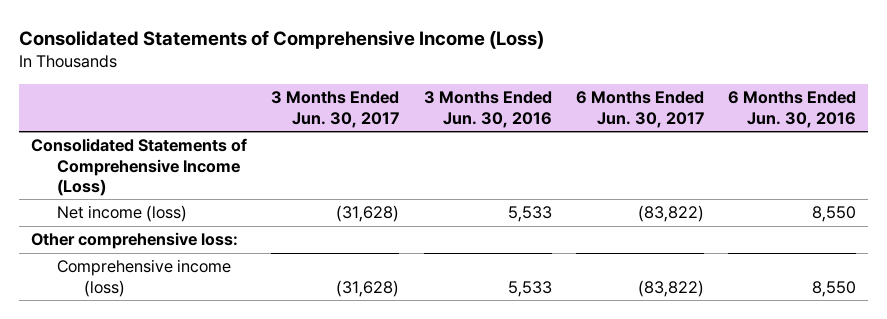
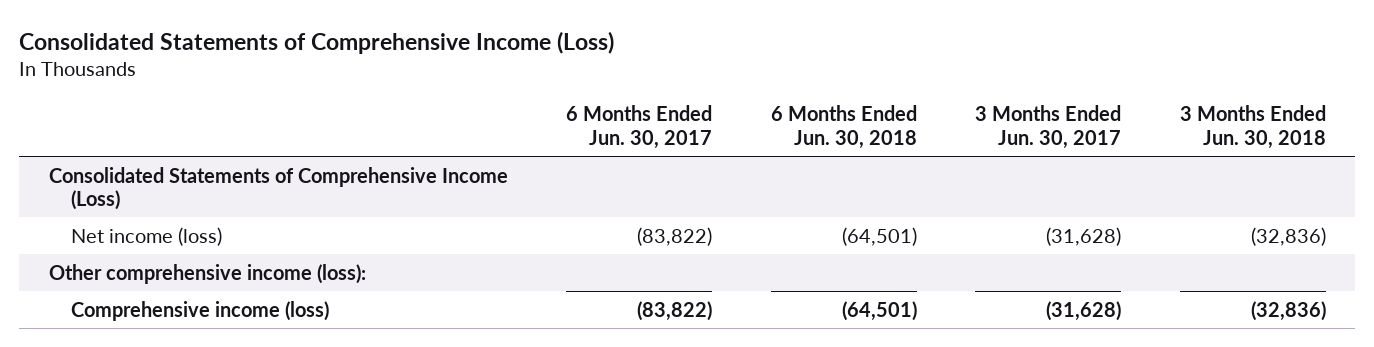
[423,91,552,128] 3 Months Ended Jun. 30, 2016 -> none
[728,91,857,128] 6 Months Ended Jun. 30, 2016 -> none
none -> [770,105,917,149] 6 Months Ended Jun. 30, 2018
none -> [1179,105,1326,149] 3 Months Ended Jun. 30, 2018
[31,232,239,250] Other comprehensive loss: -> [48,263,366,284] Other comprehensive income (loss):

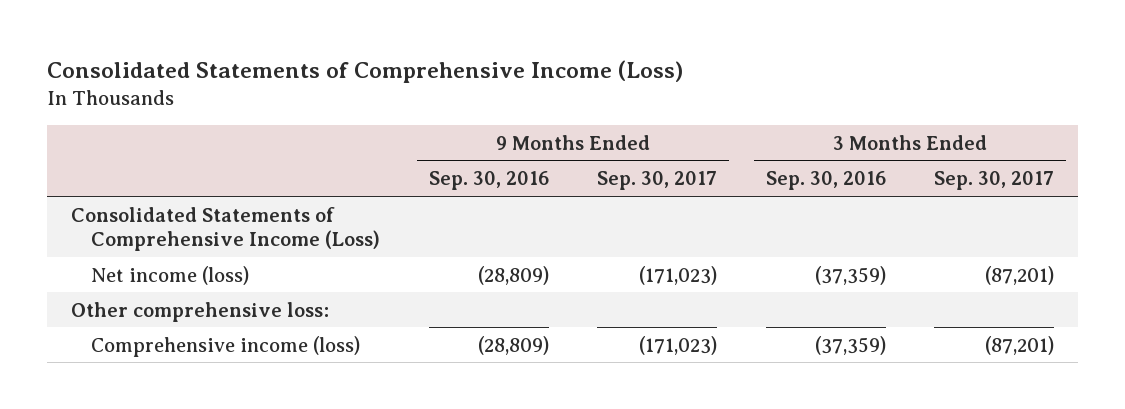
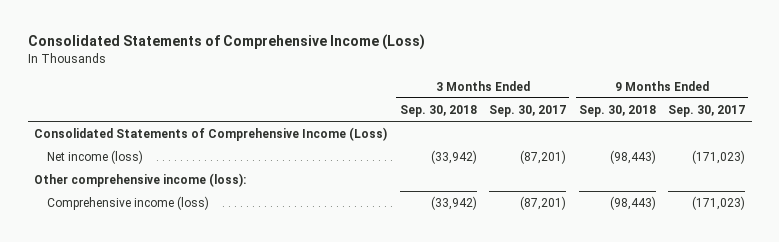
[428,171,549,191] Sep. 30, 2016 -> none
[765,171,886,191] Sep. 30, 2016 -> none
none -> [399,104,477,117] Sep. 30, 2018
none -> [578,104,656,117] Sep. 30, 2018
[70,301,329,322] Other comprehensive loss: -> [33,172,246,187] Other comprehensive income (loss):

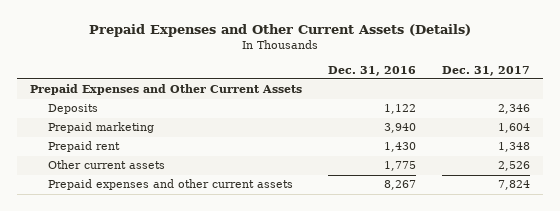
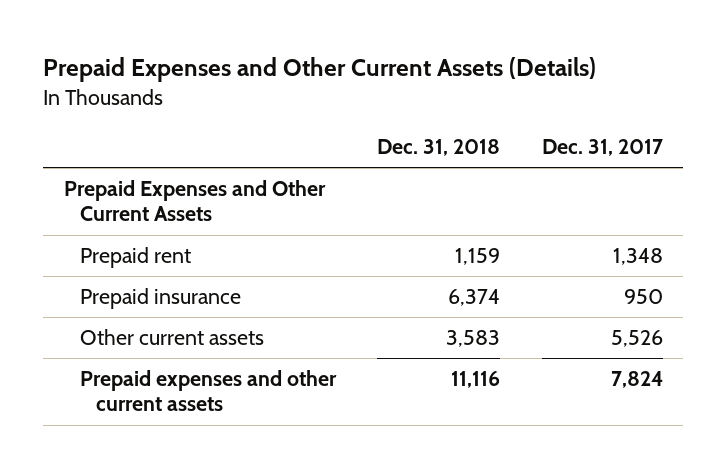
[328,65,417,76] Dec. 31, 2016 -> none
none -> [377,139,501,157] Dec. 31, 2018
[47,104,98,115] Deposits -> none
[47,122,154,134] Prepaid marketing -> none
none -> [80,288,242,310] Prepaid insurance
[498,161,531,172] 2,526 -> [610,330,663,348] 5,526

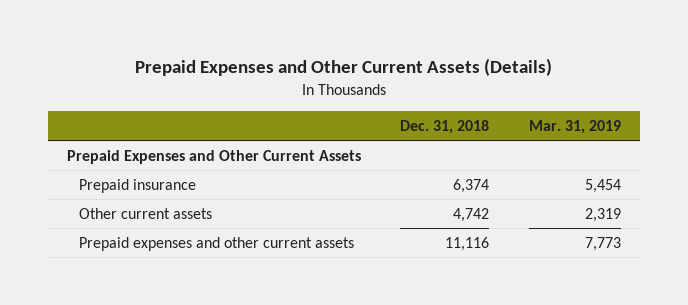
[541,139,663,157] Dec. 31, 2017 -> none
none -> [528,119,621,134] Mar. 31, 2019
[80,247,192,269] Prepaid rent -> none
[446,330,501,348] 3,583 -> [453,207,490,222] 4,742

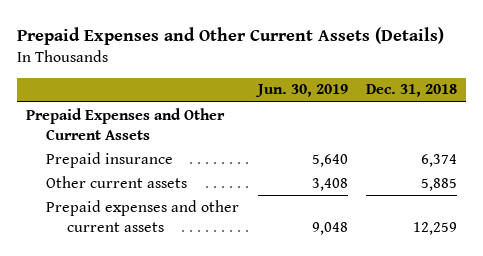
[528,119,621,134] Mar. 31, 2019 -> none
none -> [254,84,348,98] Jun. 30, 2019
[453,207,490,222] 4,742 -> [421,177,458,191] 5,885
[445,236,490,251] 11,116 -> [413,221,458,235] 12,259

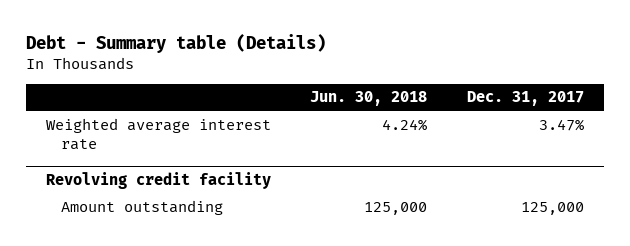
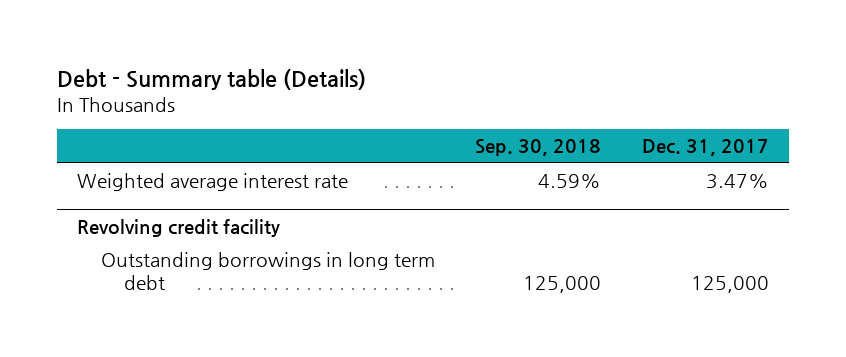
[310,91,428,107] Jun. 30, 2018 -> none
none -> [475,139,602,157] Sep. 30, 2018
[60,199,223,215] Amount outstanding -> [100,252,435,291] Outstanding borrowings in long term debt

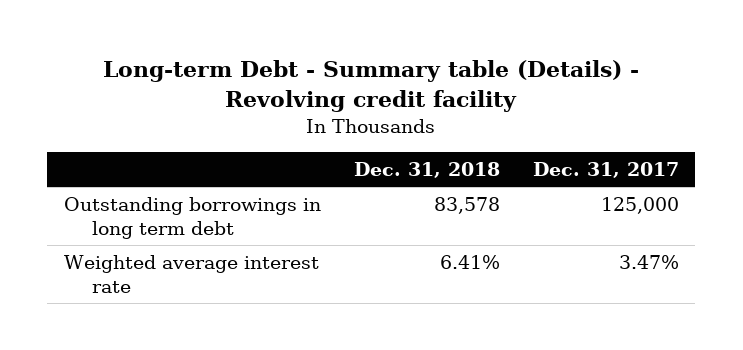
[56,68,366,90] Debt - Summary table (Details) -> [103,60,640,112] Long-term Debt - Summary table (Details) - Revolving credit facility
[475,139,602,157] Sep. 30, 2018 -> none
none -> [353,161,500,178] Dec. 31, 2018
[77,218,281,237] Revolving credit facility -> none
[77,173,349,192] Weighted average interest rate -> [63,255,319,293] Weighted average interest rate

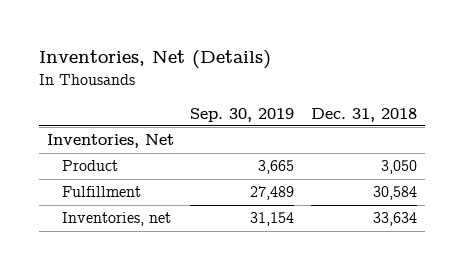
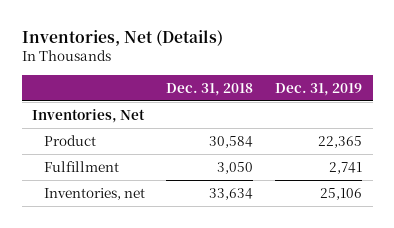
[190,107,295,122] Sep. 30, 2019 -> none
none -> [274,82,362,96] Dec. 31, 2019
[380,160,417,175] 3,050 -> [209,135,254,148] 30,584
[372,186,417,201] 30,584 -> [217,161,254,174] 3,050

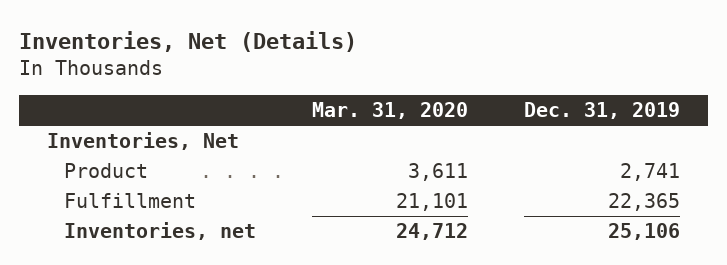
[166,82,254,96] Dec. 31, 2018 -> none
none -> [312,102,469,120] Mar. 31, 2020
[317,135,362,148] 22,365 -> [619,163,680,182] 2,741
[328,161,362,174] 2,741 -> [607,193,680,212] 22,365

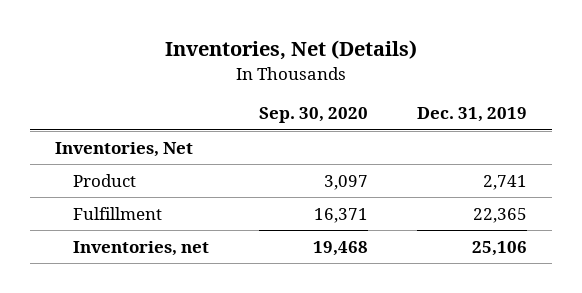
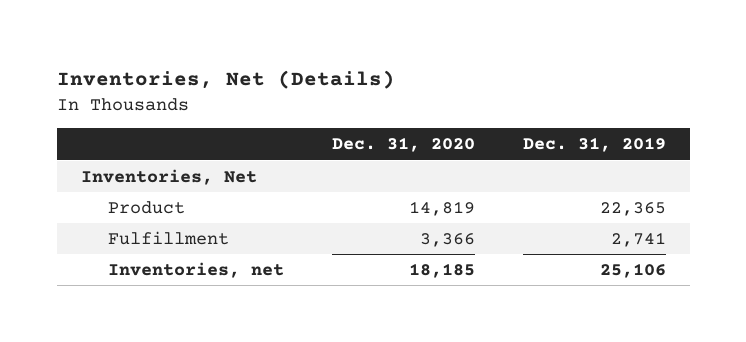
[258,107,368,124] Sep. 30, 2020 -> none
none -> [331,137,475,153] Dec. 31, 2020
[483,174,528,190] 2,741 -> [599,201,666,216] 22,365
[473,207,528,223] 22,365 -> [610,231,666,247] 2,741

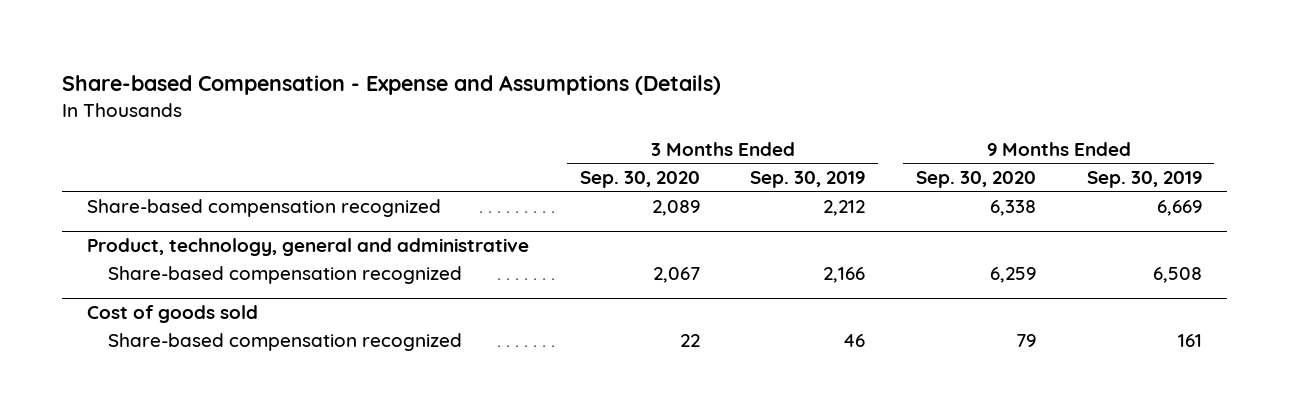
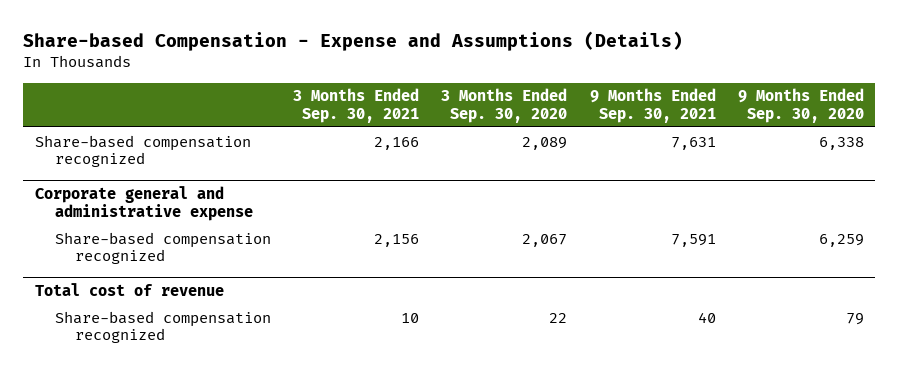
[750,170,866,188] Sep. 30, 2019 -> none
[1086,170,1202,188] Sep. 30, 2019 -> none
none -> [293,88,420,123] 3 Months Ended Sep. 30, 2021
none -> [589,88,716,123] 9 Months Ended Sep. 30, 2021
[87,237,530,256] Product, technology, general and administrative -> [34,186,253,222] Corporate general and administrative expense
[87,304,259,323] Cost of goods sold -> [34,283,224,297] Total cost of revenue

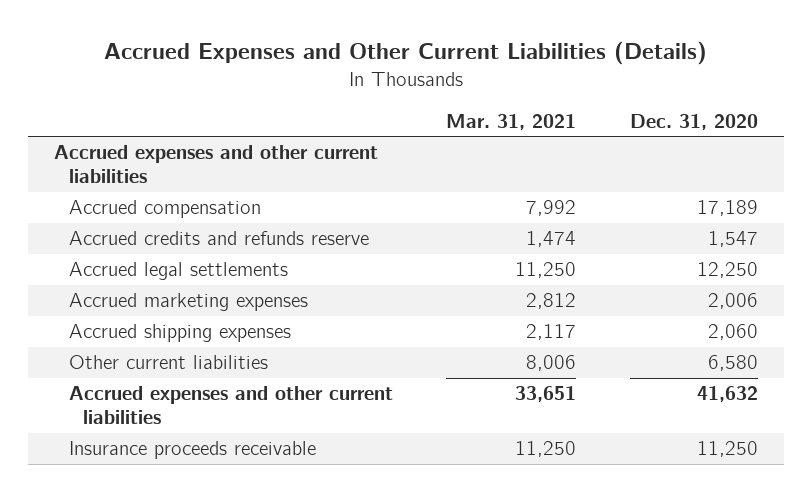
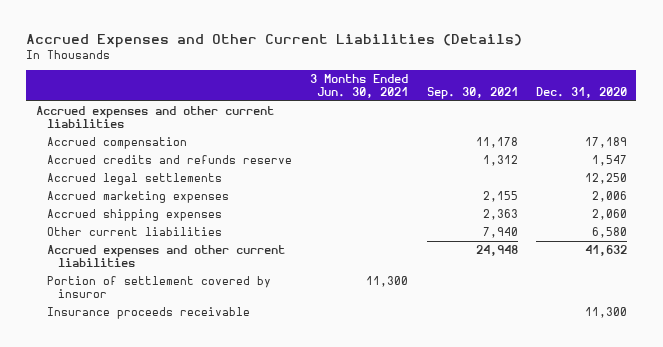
[446,113,577,130] Mar. 31, 2021 -> none
none -> [310,74,409,99] 3 Months Ended Jun. 30, 2021
none -> [426,87,518,100] Sep. 30, 2021
none -> [46,276,271,299] Portion of settlement covered by insuror
[696,441,758,458] 11,250 -> [585,307,628,319] 11,300

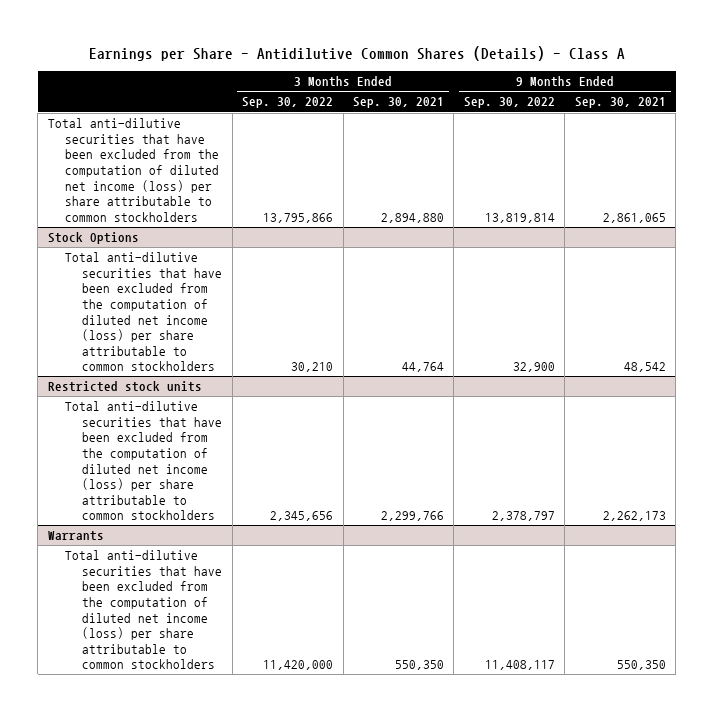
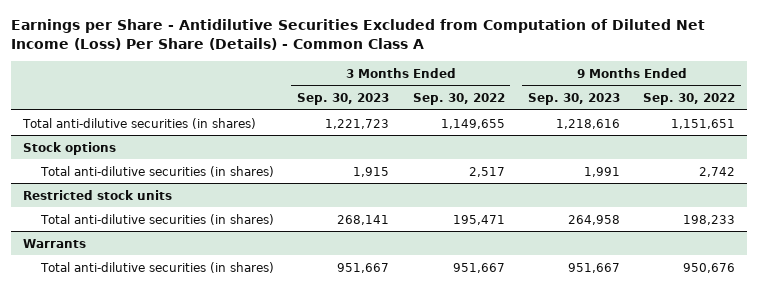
[88,45,625,61] Earnings per Share - Antidilutive Common Shares (Details) - Class A -> [11,19,706,51] Earnings per Share - Antidilutive Securities Excluded from Computation of Diluted Net Income (Loss) Per Share (Details) - Common Class A
[352,97,444,109] Sep. 30, 2021 -> none
[574,97,666,109] Sep. 30, 2021 -> none
none -> [297,93,390,106] Sep. 30, 2023
none -> [528,93,621,106] Sep. 30, 2023
[47,118,220,222] Total anti-dilutive securities that have been excluded from the computation of diluted net income (loss) per share attributable to common stockholders -> none
[65,252,223,372] Total anti-dilutive securities that have been excluded from the computation of diluted net income (loss) per share attributable to common stockholders -> none
none -> [22,117,257,129] Total anti-dilutive securities (in shares)
[47,232,139,245] Stock Options -> [23,141,117,155] Stock options
none -> [39,165,274,177] Total anti-dilutive securities (in shares)
[65,401,223,521] Total anti-dilutive securities that have been excluded from the computation of diluted net income (loss) per share attributable to common stockholders -> none
none -> [39,213,274,225] Total anti-dilutive securities (in shares)
[65,550,223,670] Total anti-dilutive securities that have been excluded from the computation of diluted net income (loss) per share attributable to common stockholders -> none
none -> [39,261,274,273] Total anti-dilutive securities (in shares)

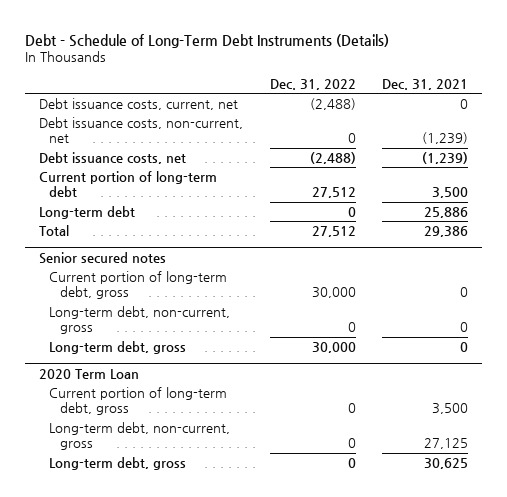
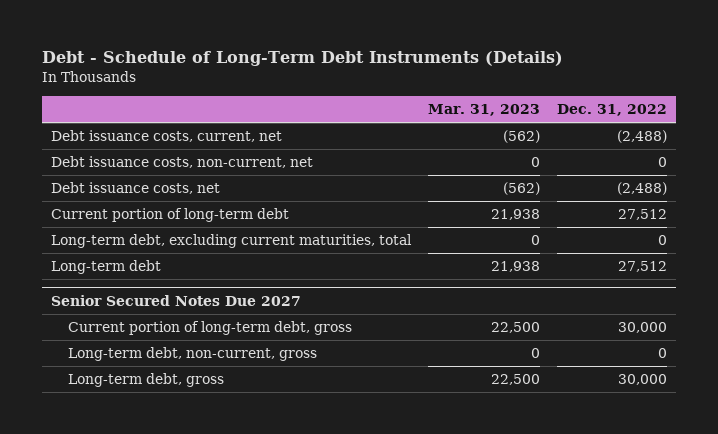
[382,78,469,90] Dec. 31, 2021 -> none
none -> [427,104,540,117] Mar. 31, 2023
[38,225,69,237] Total -> none
none -> [50,234,412,249] Long-term debt, excluding current maturities, total
[347,207,356,218] 0 -> [618,261,668,273] 27,512
[38,251,166,264] Senior secured notes -> [50,295,301,307] Senior Secured Notes Due 2027
[38,368,139,379] 2020 Term Loan -> none
[49,387,228,416] Current portion of long-term debt, gross -> none
[49,422,231,451] Long-term debt, non-current, gross -> none
[49,457,187,471] Long-term debt, gross -> none

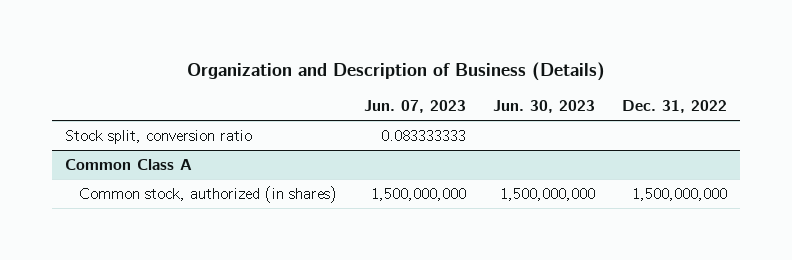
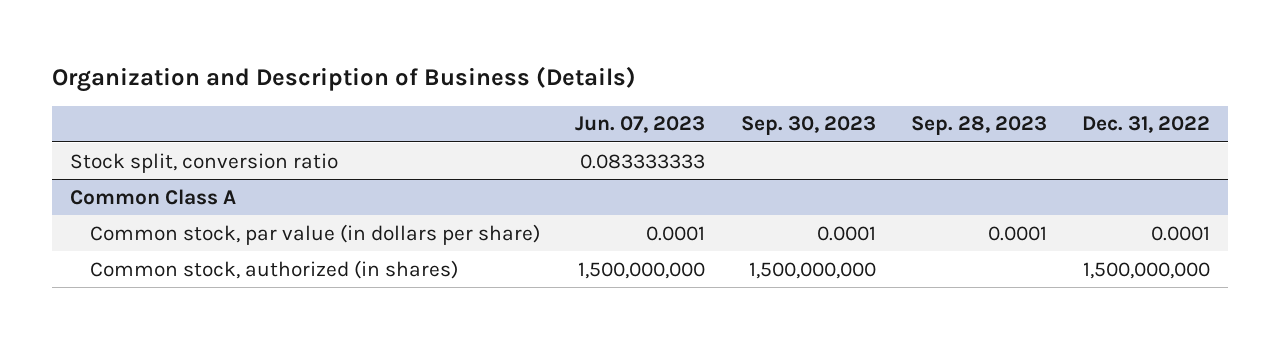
[492,99,595,113] Jun. 30, 2023 -> none
none -> [740,116,876,136] Sep. 30, 2023
none -> [911,116,1048,136] Sep. 28, 2023
none -> [90,223,541,245] Common stock, par value (in dollars per share)

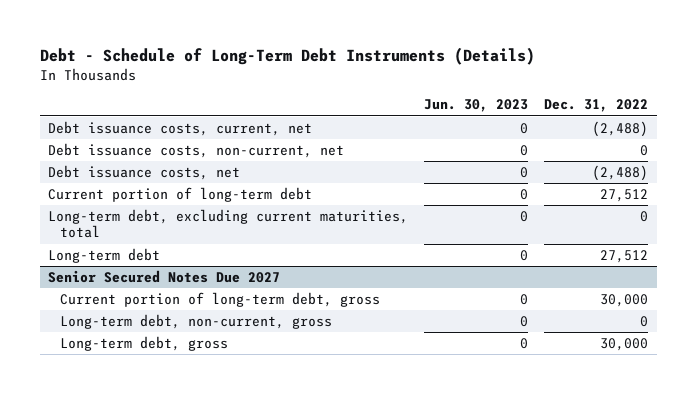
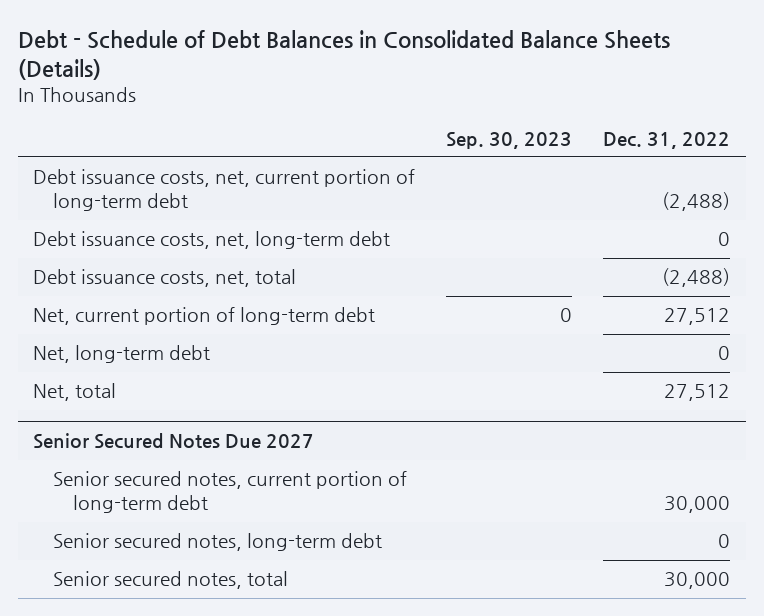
[39,47,535,66] Debt - Schedule of Long-Term Debt Instruments (Details) -> [18,29,671,80] Debt - Schedule of Debt Balances in Consolidated Balance Sheets (Details)
[424,99,529,113] Jun. 30, 2023 -> none
none -> [446,131,573,149] Sep. 30, 2023
[47,121,312,137] Debt issuance costs, current, net -> [33,169,416,212] Debt issuance costs, net, current portion of long-term debt
[47,143,344,159] Debt issuance costs, non-current, net -> [33,231,391,250] Debt issuance costs, net, long-term debt
[47,165,240,181] Debt issuance costs, net -> [33,269,297,288] Debt issuance costs, net, total
[47,187,312,203] Current portion of long-term debt -> [33,307,376,326] Net, current portion of long-term debt
[47,209,408,239] Long-term debt, excluding current maturities, total -> [33,345,211,364] Net, long-term debt
[47,248,160,264] Long-term debt -> [33,383,117,402] Net, total
[59,292,380,308] Current portion of long-term debt, gross -> [52,471,407,514] Senior secured notes, current portion of long-term debt
[59,314,332,330] Long-term debt, non-current, gross -> [52,533,382,552] Senior secured notes, long-term debt
[59,336,228,352] Long-term debt, gross -> [52,571,288,590] Senior secured notes, total

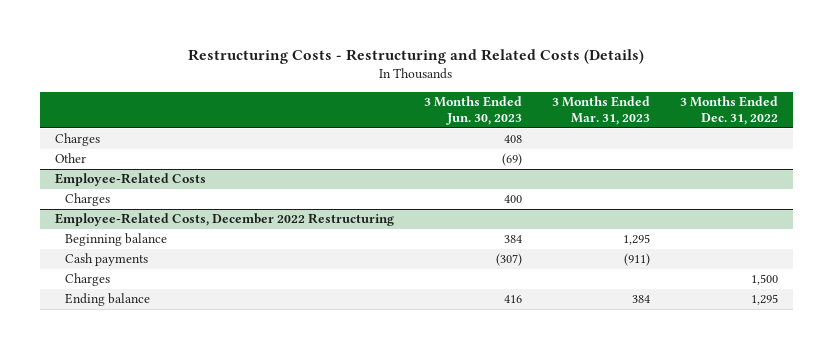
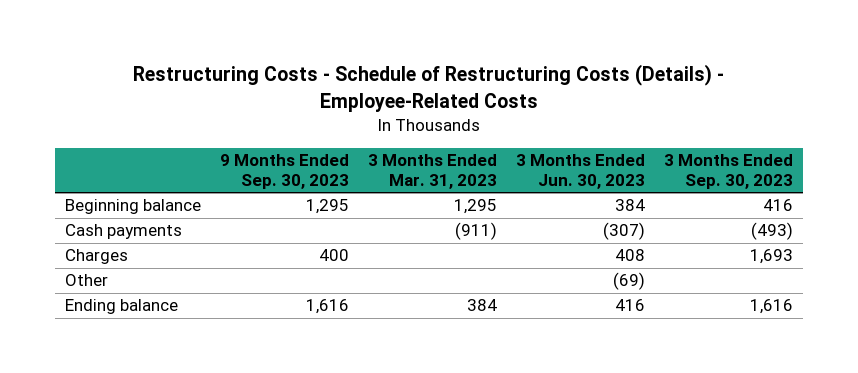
[188,49,645,65] Restructuring Costs - Restructuring and Related Costs (Details) -> [132,64,724,112] Restructuring Costs - Schedule of Restructuring Costs (Details) - Employee-Related Costs
[679,95,778,126] 3 Months Ended Dec. 31, 2022 -> none
none -> [219,153,349,189] 9 Months Ended Sep. 30, 2023
none -> [664,153,794,189] 3 Months Ended Sep. 30, 2023
[54,173,206,187] Employee-Related Costs -> none
[64,193,110,207] Charges -> none
[54,213,394,227] Employee-Related Costs, December 2022 Restructuring -> none
[64,273,110,287] Charges -> none
[54,133,100,147] Charges -> [64,249,128,265] Charges
[54,153,86,164] Other -> [64,274,108,287] Other

